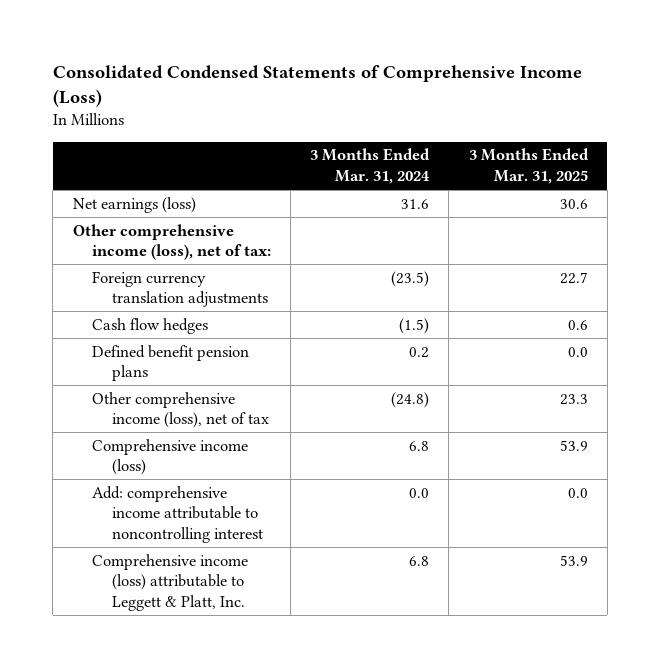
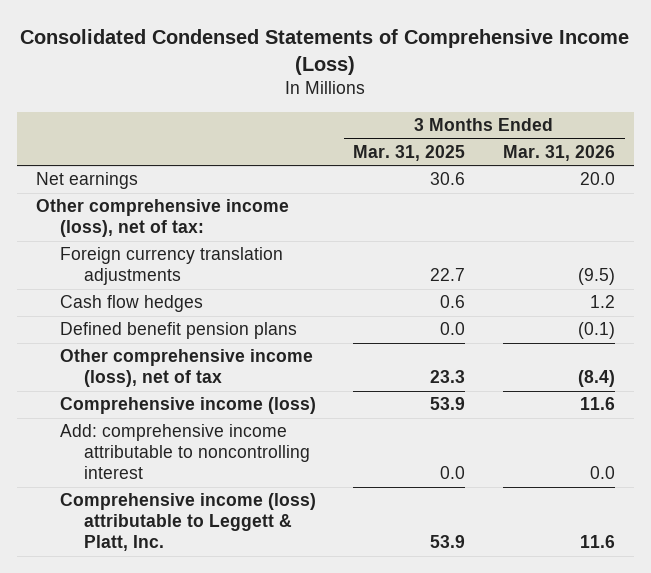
[310,148,431,185] 3 Months Ended Mar. 31, 2024 -> none
none -> [503,144,616,161] Mar. 31, 2026
[72,196,196,213] Net earnings (loss) -> [35,172,138,190] Net earnings

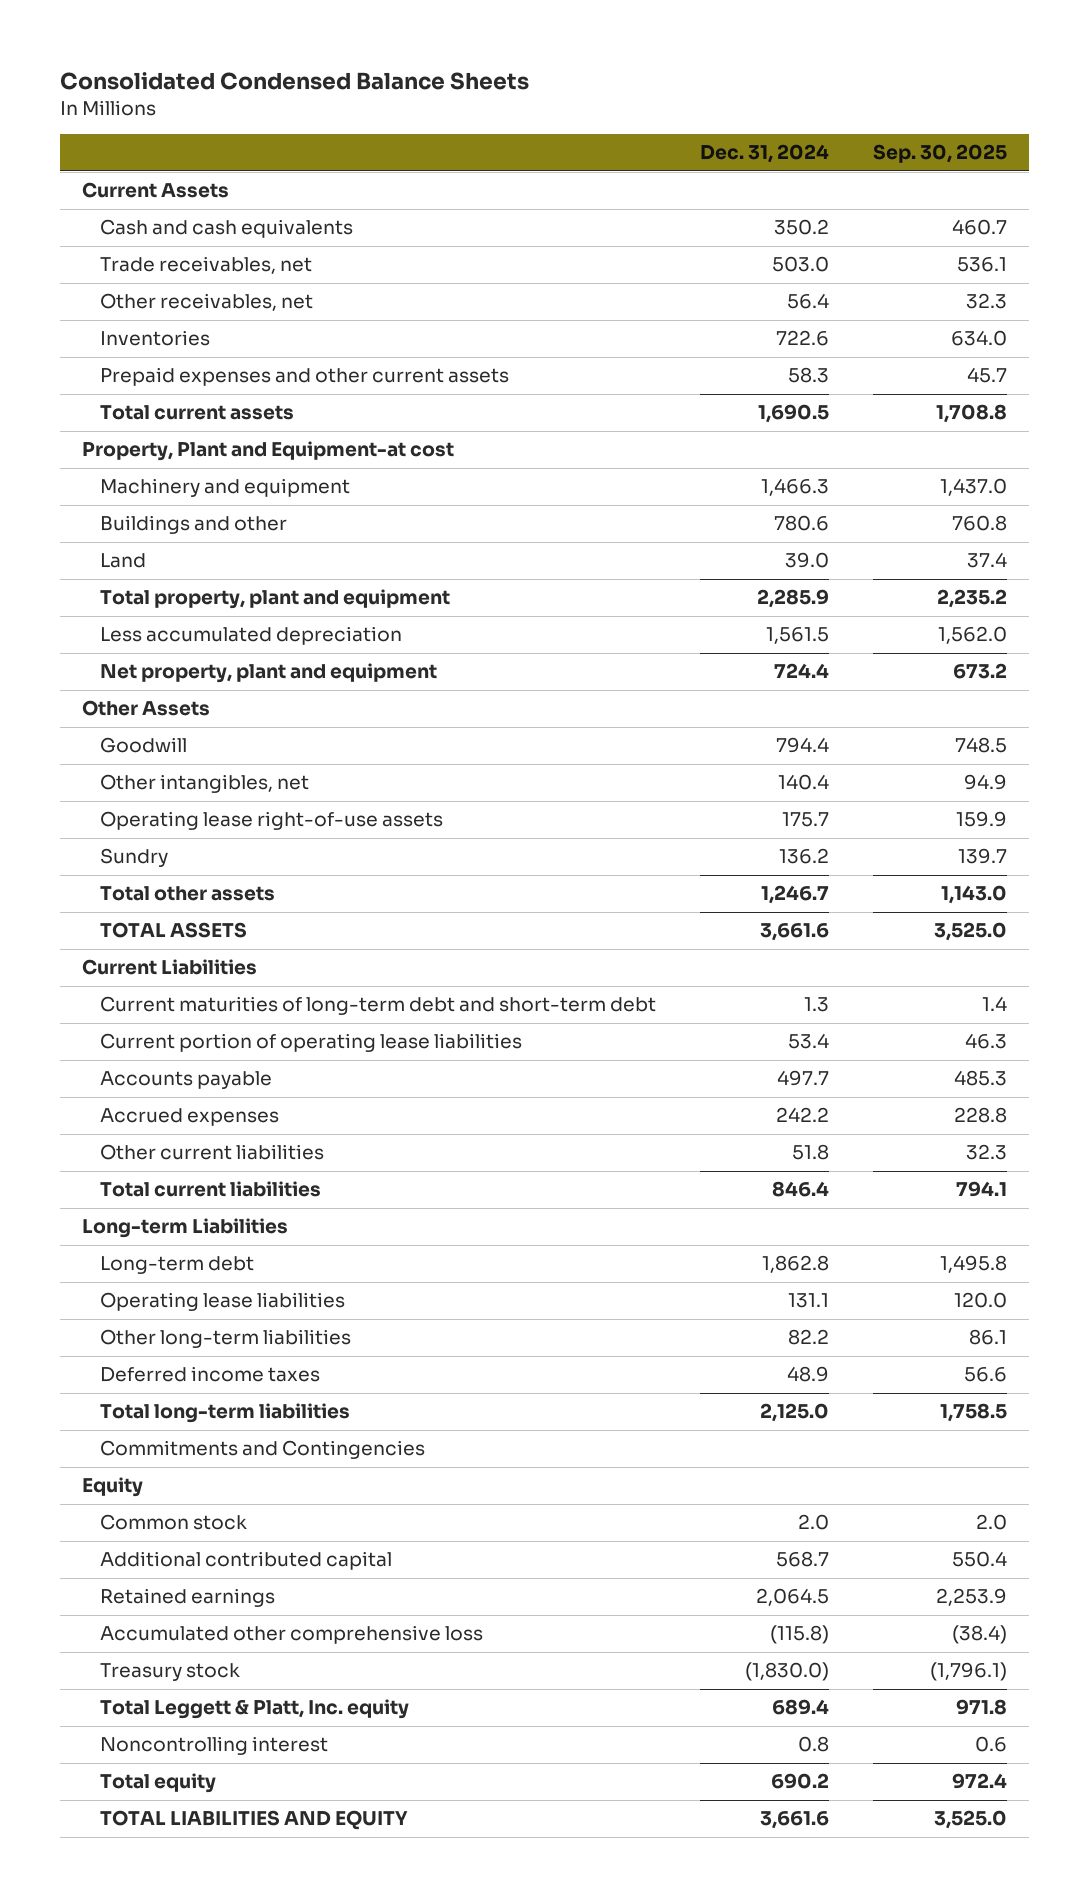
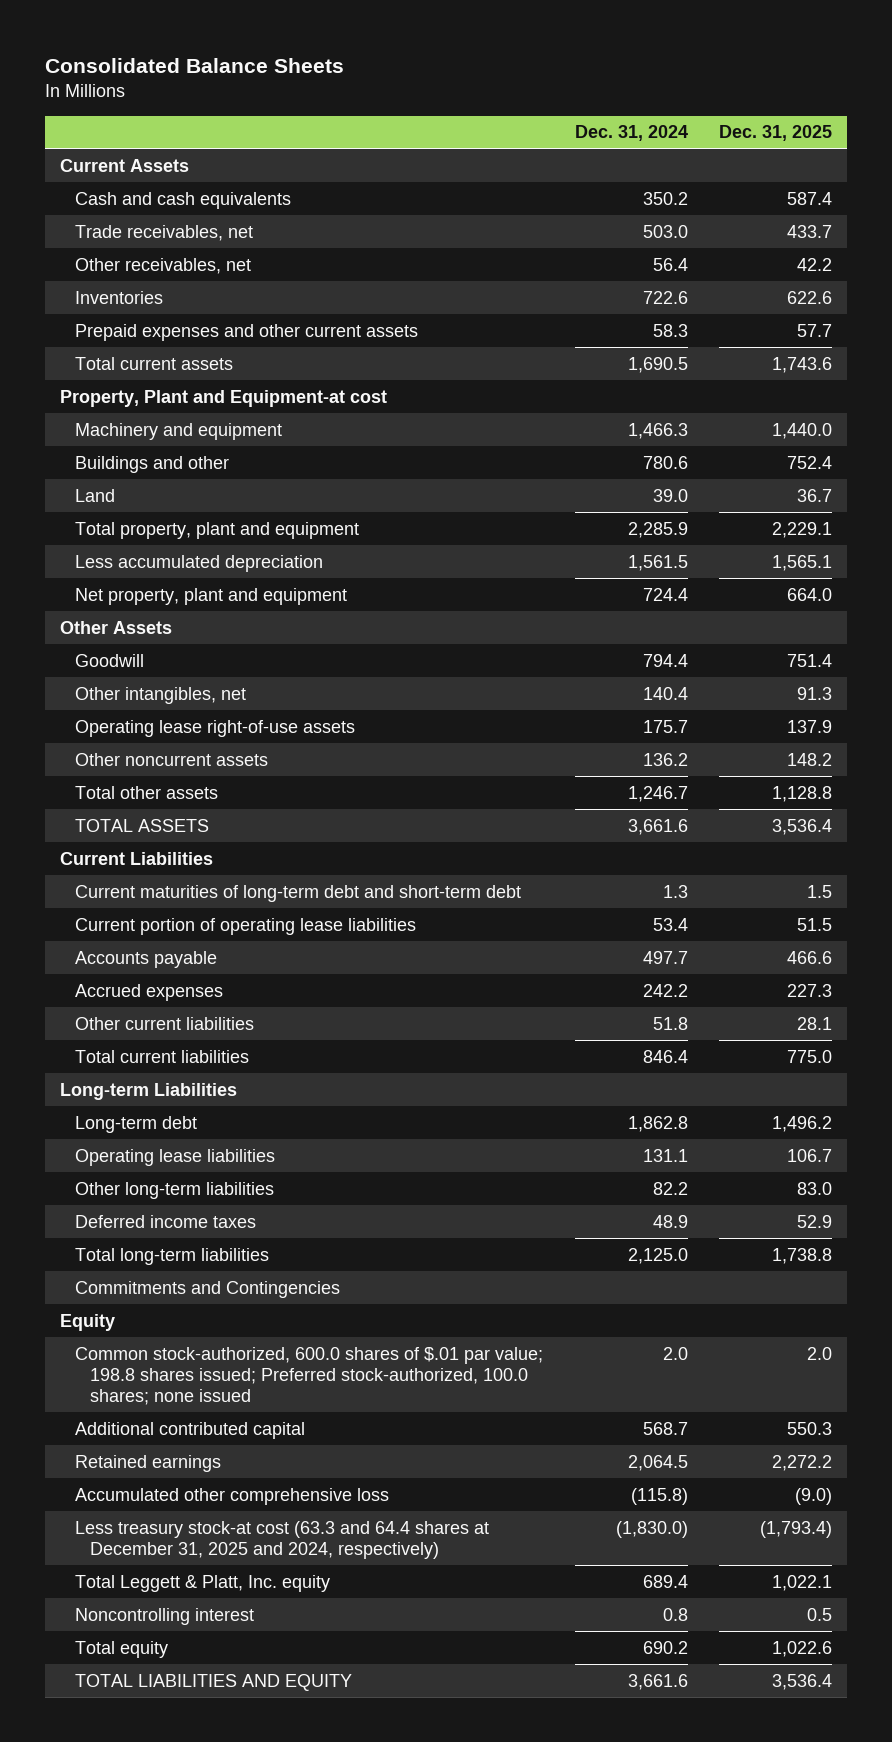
[59,72,529,91] Consolidated Condensed Balance Sheets -> [44,57,344,73] Consolidated Balance Sheets
[873,144,1008,164] Sep. 30, 2025 -> none
none -> [718,125,832,142] Dec. 31, 2025
[99,848,168,868] Sundry -> [75,752,269,766] Other noncurrent assets
[99,1514,247,1531] Common stock -> [75,1346,544,1406] Common stock-authorized, 600.0 shares of $.01 par value; 198.8 shares issued; Preferred stock-authorized, 100.0 shares; none issued
[99,1663,240,1682] Treasury stock -> [75,1520,490,1559] Less treasury stock-at cost (63.3 and 64.4 shares at December 31, 2025 and 2024, respectively)

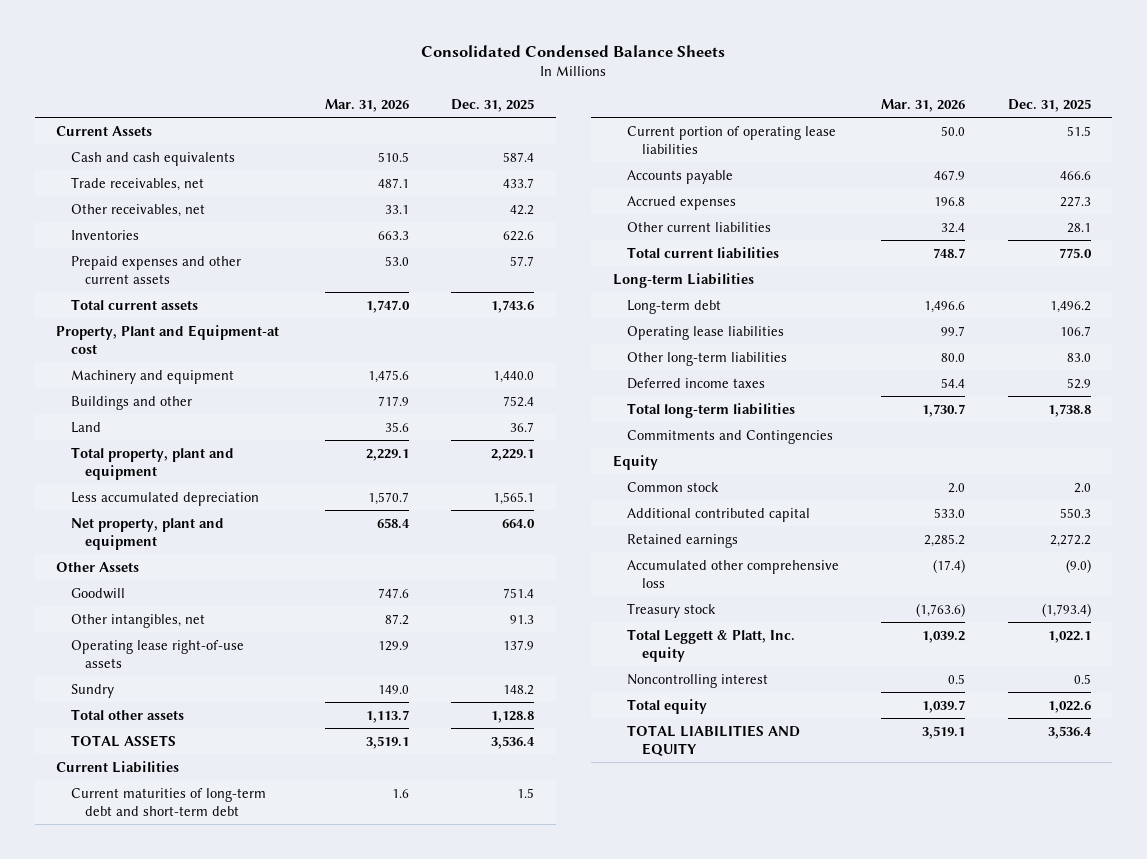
[44,57,344,73] Consolidated Balance Sheets -> [421,45,726,58] Consolidated Condensed Balance Sheets
[574,125,688,142] Dec. 31, 2024 -> none
none -> [324,98,409,112] Mar. 31, 2026
[75,752,269,766] Other noncurrent assets -> [70,683,114,698] Sundry
[75,1346,544,1406] Common stock-authorized, 600.0 shares of $.01 par value; 198.8 shares issued; Preferred stock-authorized, 100.0 shares; none issued -> [627,481,720,492] Common stock
[75,1520,490,1559] Less treasury stock-at cost (63.3 and 64.4 shares at December 31, 2025 and 2024, respectively) -> [627,602,717,618] Treasury stock

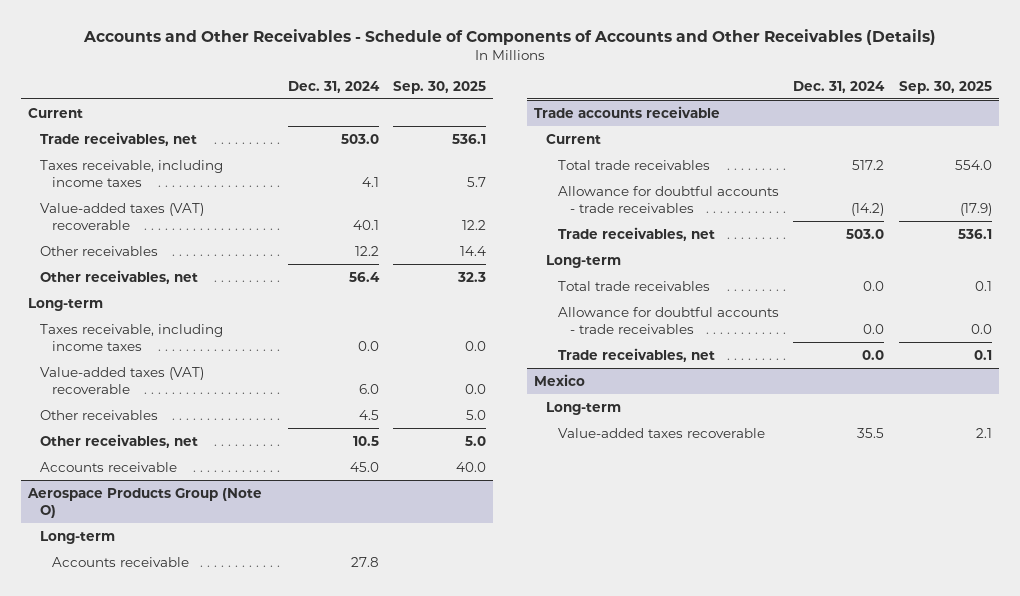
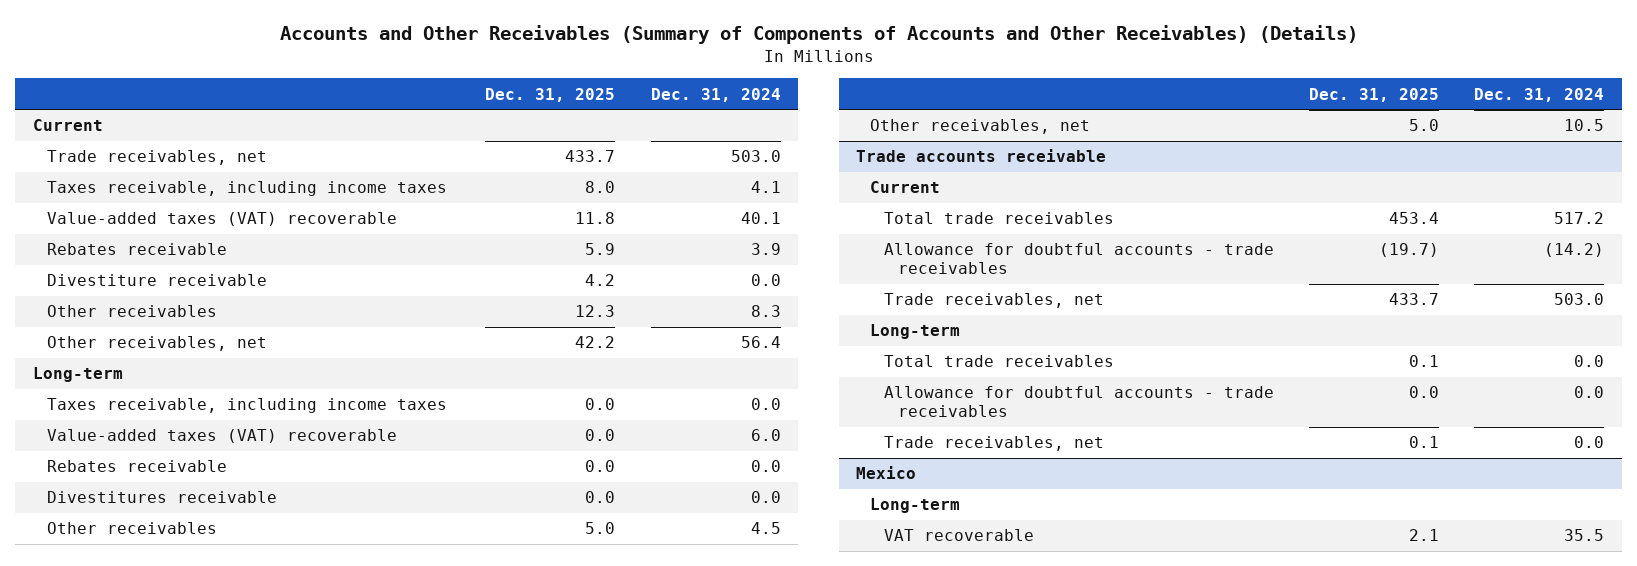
[82,28,936,45] Accounts and Other Receivables - Schedule of Components of Accounts and Other Receivables (Details) -> [279,25,1358,45] Accounts and Other Receivables (Summary of Components of Accounts and Other Receivables) (Details)
[392,80,486,94] Sep. 30, 2025 -> none
none -> [485,87,616,102] Dec. 31, 2025
none -> [46,243,227,256] Rebates receivable
none -> [46,274,267,287] Divestiture receivable
[354,245,379,256] 12.2 -> [750,305,781,318] 8.3
none -> [46,460,227,473] Rebates receivable
none -> [46,491,277,504] Divestitures receivable
[40,461,178,472] Accounts receivable -> none
[27,487,263,518] Aerospace Products Group (Note O) -> none
[40,530,116,544] Long-term -> none
[52,556,190,567] Accounts receivable -> none
[557,427,765,438] Value-added taxes recoverable -> [883,529,1034,542] VAT recoverable

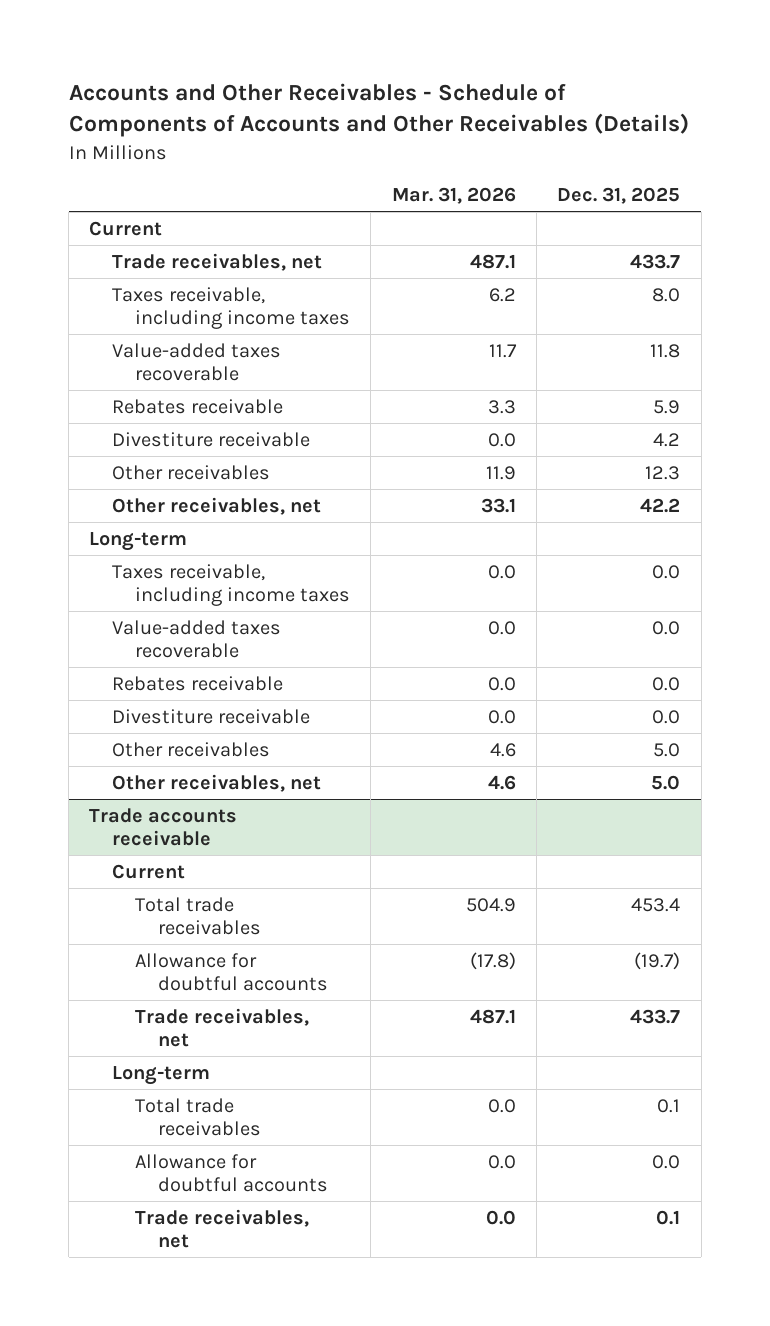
[279,25,1358,45] Accounts and Other Receivables (Summary of Components of Accounts and Other Receivables) (Details) -> [68,82,689,138] Accounts and Other Receivables - Schedule of Components of Accounts and Other Receivables (Details)
[650,87,781,102] Dec. 31, 2024 -> none
none -> [391,187,516,205] Mar. 31, 2026
[46,212,397,227] Value-added taxes (VAT) recoverable -> [112,342,282,382] Value-added taxes recoverable
[46,429,397,444] Value-added taxes (VAT) recoverable -> [112,619,282,659] Value-added taxes recoverable
[46,491,277,504] Divestitures receivable -> [112,708,311,724] Divestiture receivable
[883,243,1274,275] Allowance for doubtful accounts - trade receivables -> [135,952,328,992] Allowance for doubtful accounts
[883,386,1274,418] Allowance for doubtful accounts - trade receivables -> [135,1153,328,1193] Allowance for doubtful accounts
[856,466,917,480] Mexico -> none
[870,498,961,514] Long-term -> none
[883,529,1034,542] VAT recoverable -> none

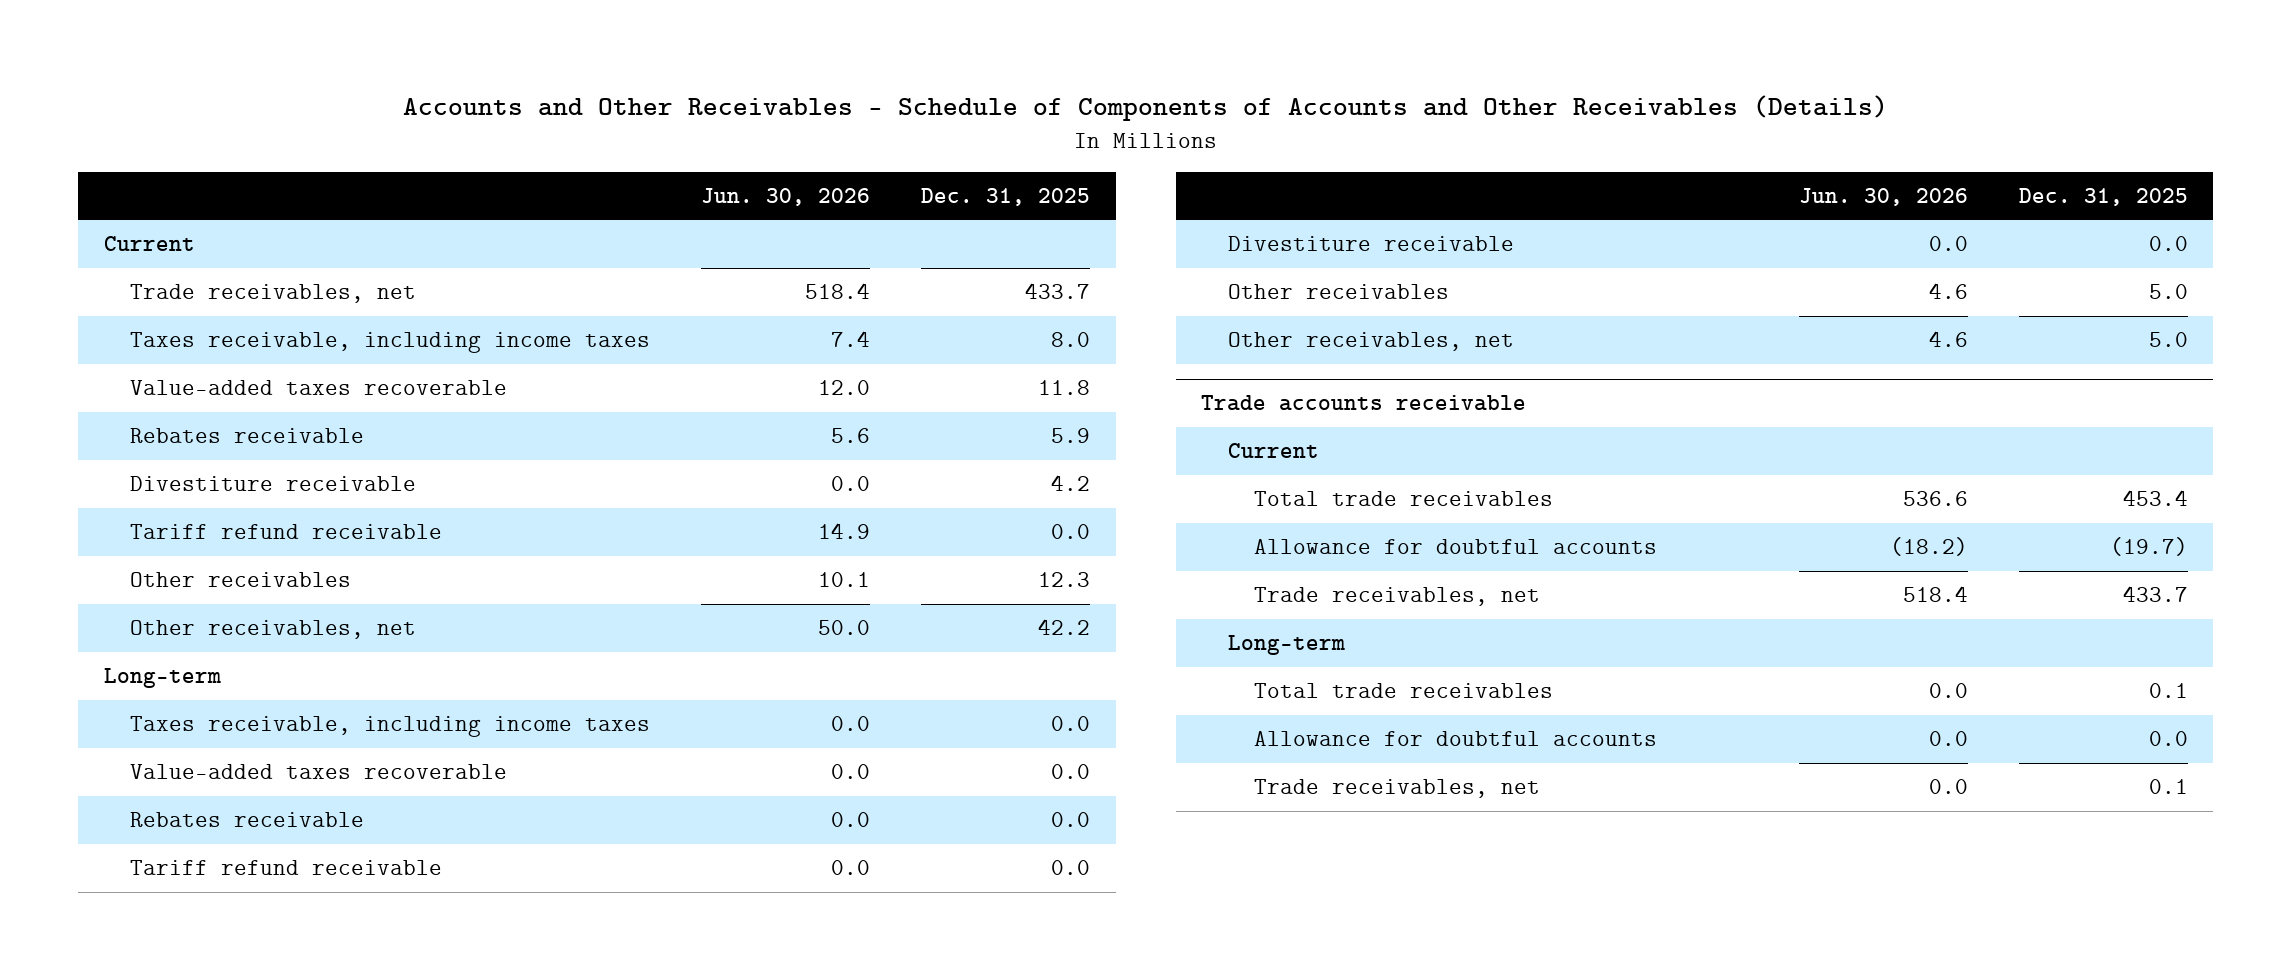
[391,187,516,205] Mar. 31, 2026 -> none
none -> [701,187,871,206] Jun. 30, 2026
none -> [130,524,443,540] Tariff refund receivable
none -> [130,860,443,876] Tariff refund receivable

